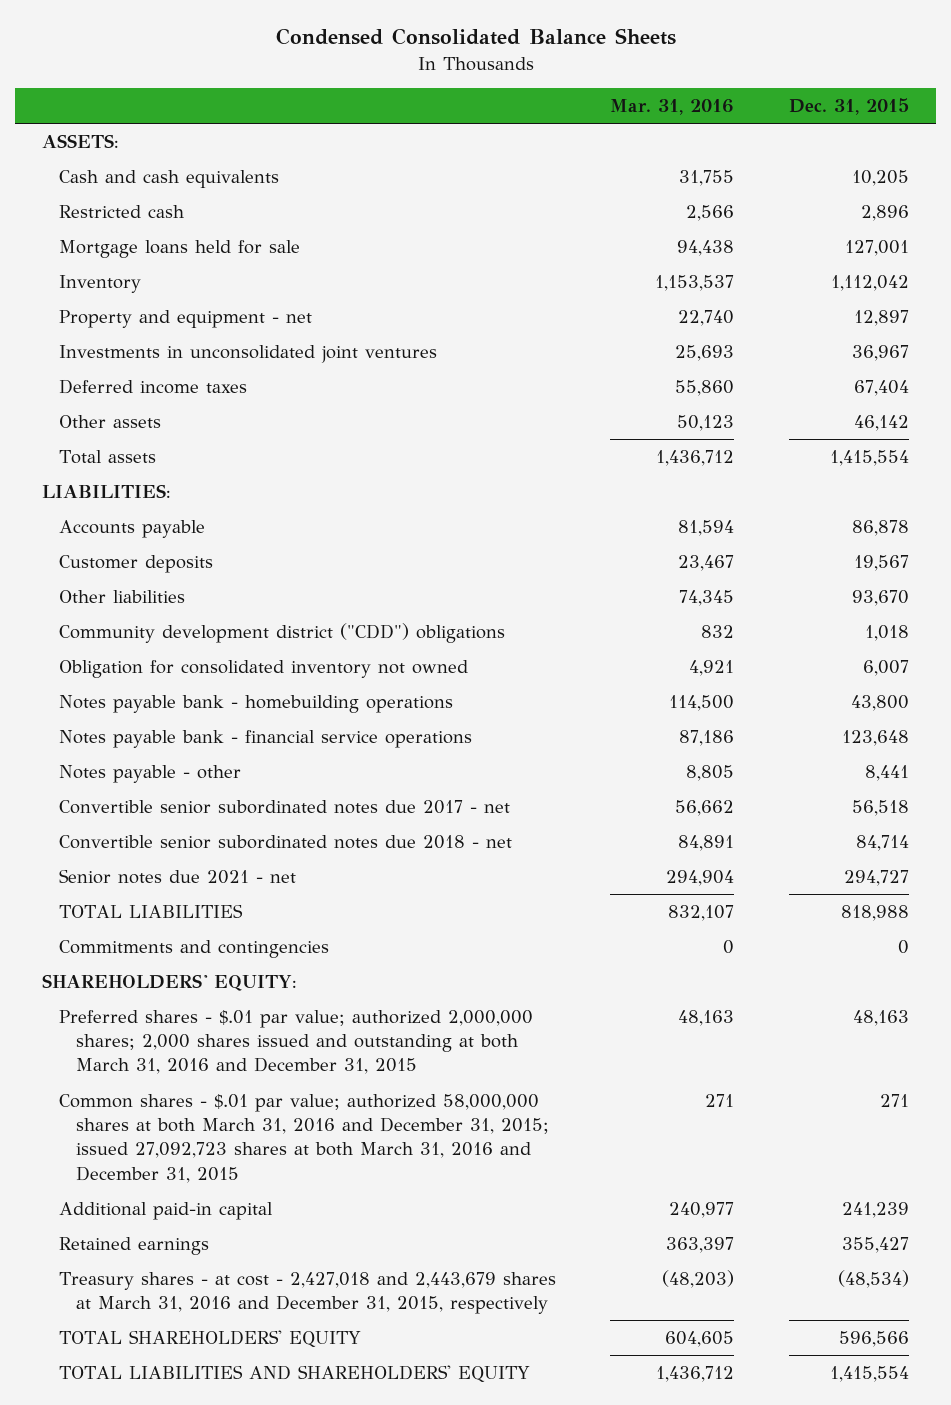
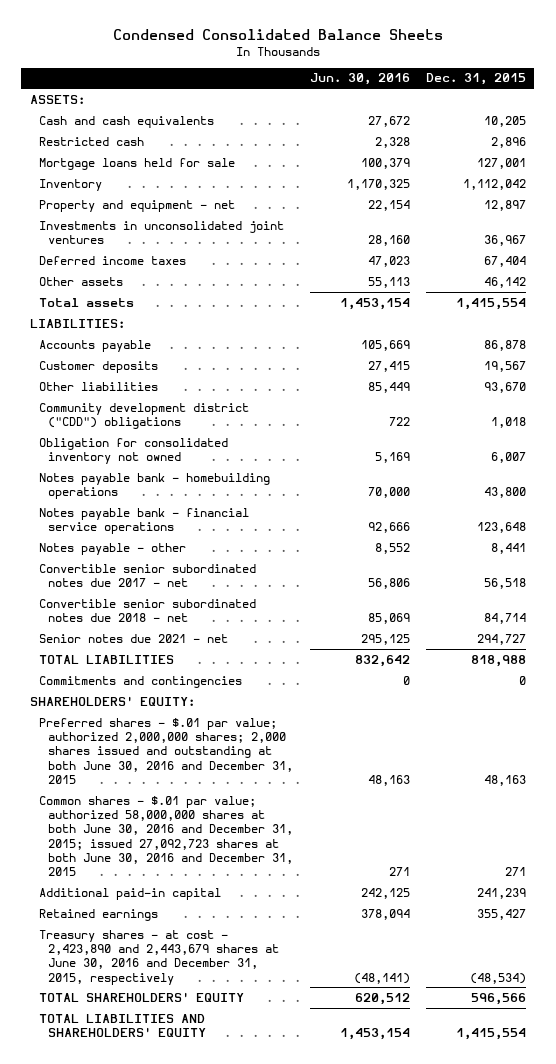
[610,99,735,116] Mar. 31, 2016 -> none
none -> [309,73,410,86] Jun. 30, 2016
[59,1009,534,1075] Preferred shares - $.01 par value; authorized 2,000,000 shares; 2,000 shares issued and outstanding at both March 31, 2016 and December 31, 2015 -> [38,717,294,784] Preferred shares - $.01 par value; authorized 2,000,000 shares; 2,000 shares issued and outstanding at both June 30, 2016 and December 31, 2015
[59,1093,549,1183] Common shares - $.01 par value; authorized 58,000,000 shares at both March 31, 2016 and December 31, 2015; issued 27,092,723 shares at both March 31, 2016 and December 31, 2015 -> [38,795,294,876] Common shares - $.01 par value; authorized 58,000,000 shares at both June 30, 2016 and December 31, 2015; issued 27,092,723 shares at both June 30, 2016 and December 31, 2015
[59,1271,557,1315] Treasury shares - at cost - 2,427,018 and 2,443,679 shares at March 31, 2016 and December 31, 2015, respectively -> [38,929,280,985] Treasury shares - at cost - 2,423,890 and 2,443,679 shares at June 30, 2016 and December 31, 2015, respectively

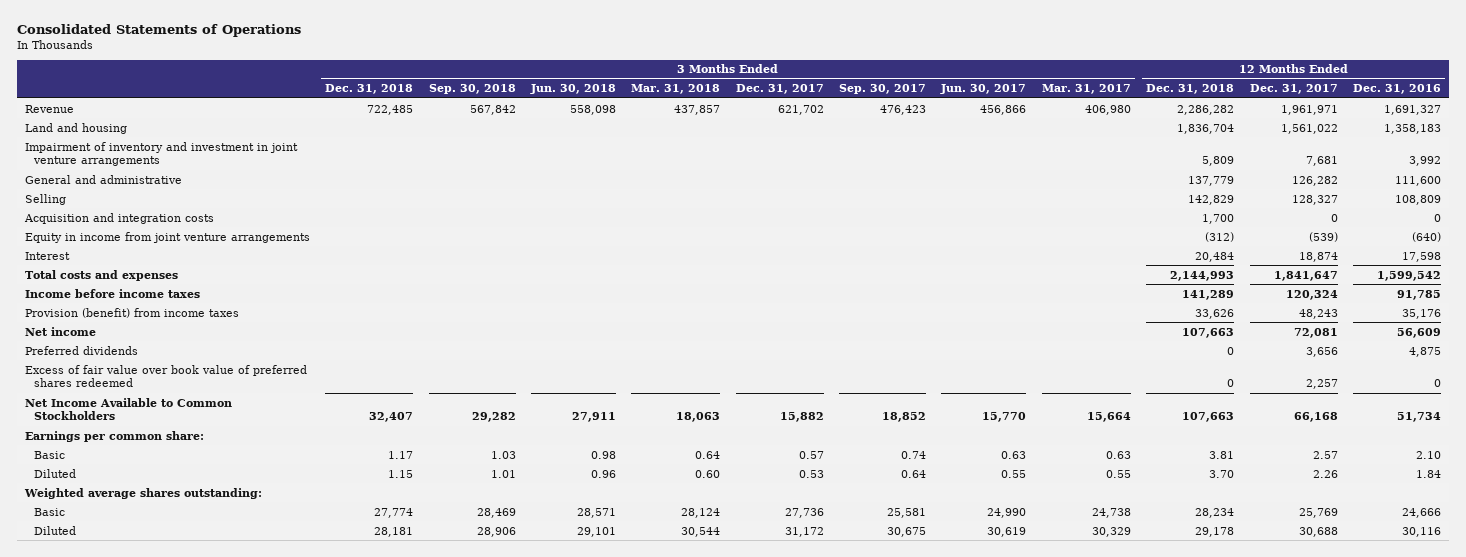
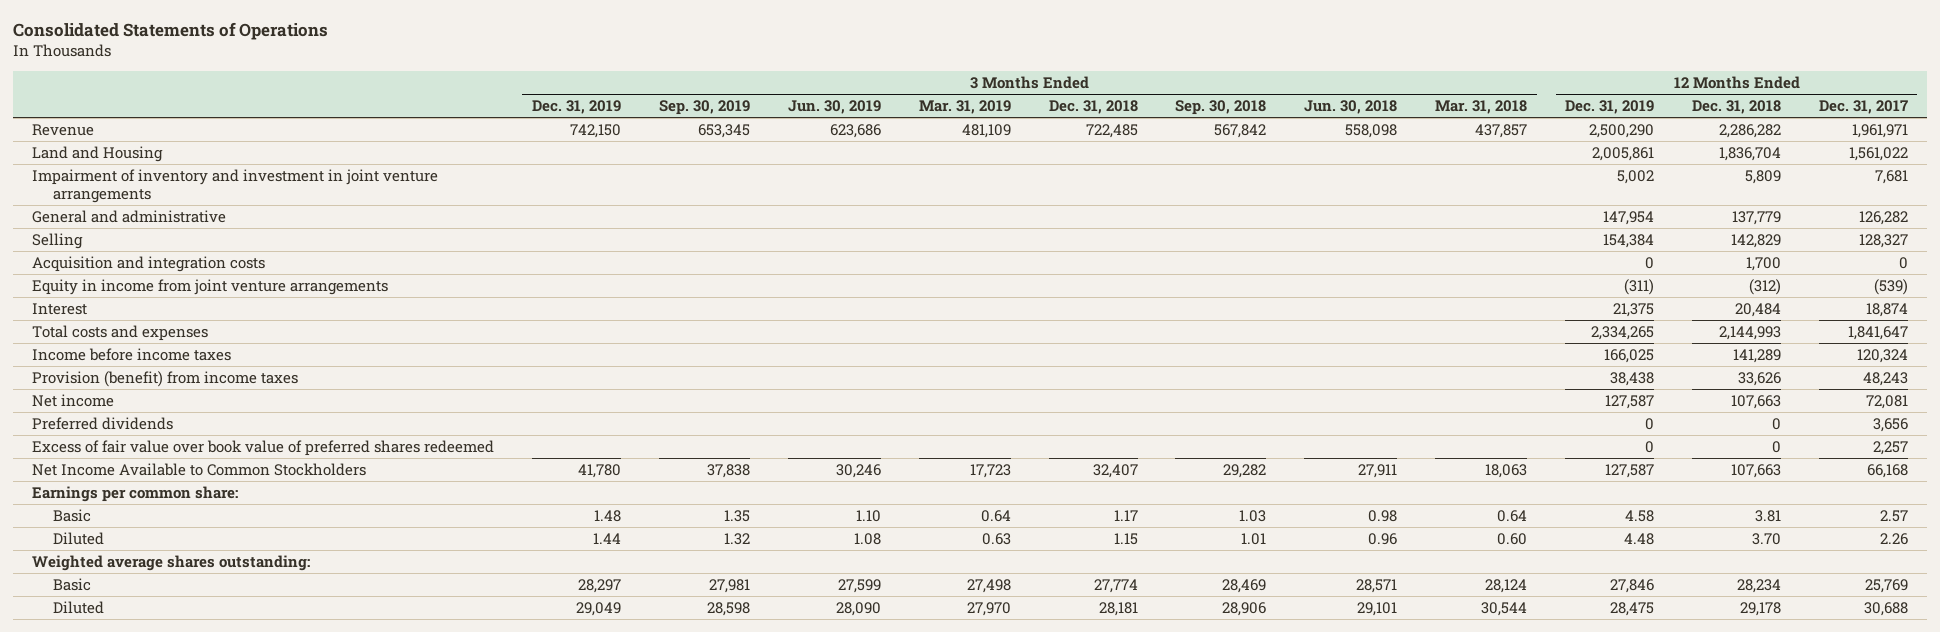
[735,84,824,95] Dec. 31, 2017 -> none
[839,84,927,95] Sep. 30, 2017 -> none
[940,84,1027,95] Jun. 30, 2017 -> none
[1041,84,1131,95] Mar. 31, 2017 -> none
[1353,84,1442,95] Dec. 31, 2016 -> none
none -> [531,100,621,115] Dec. 31, 2019
none -> [658,100,750,116] Sep. 30, 2019
none -> [787,100,881,115] Jun. 30, 2019
none -> [918,100,1011,115] Mar. 31, 2019
none -> [1565,100,1655,115] Dec. 31, 2019
[24,122,127,134] Land and housing -> [32,145,164,162] Land and Housing

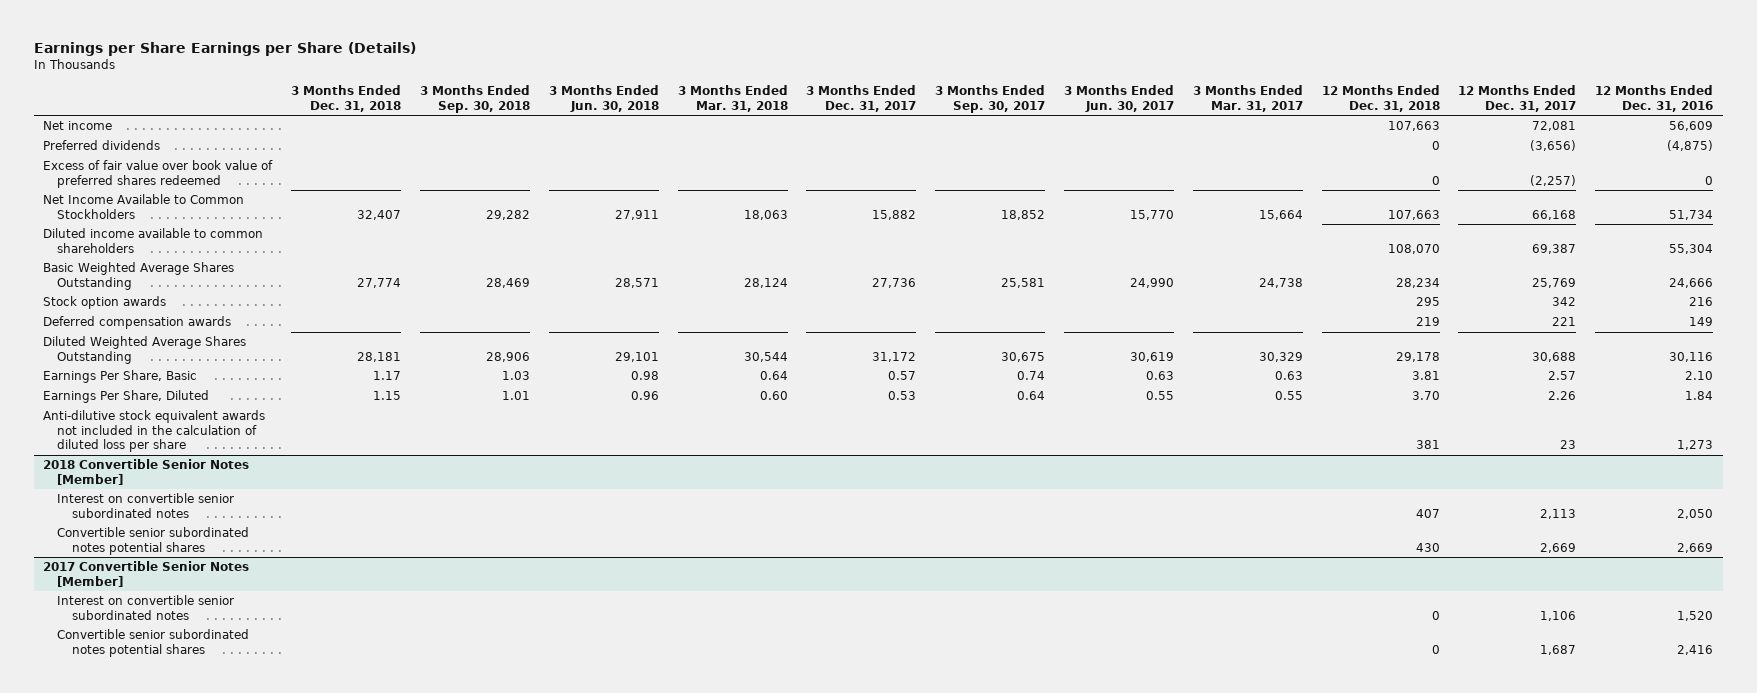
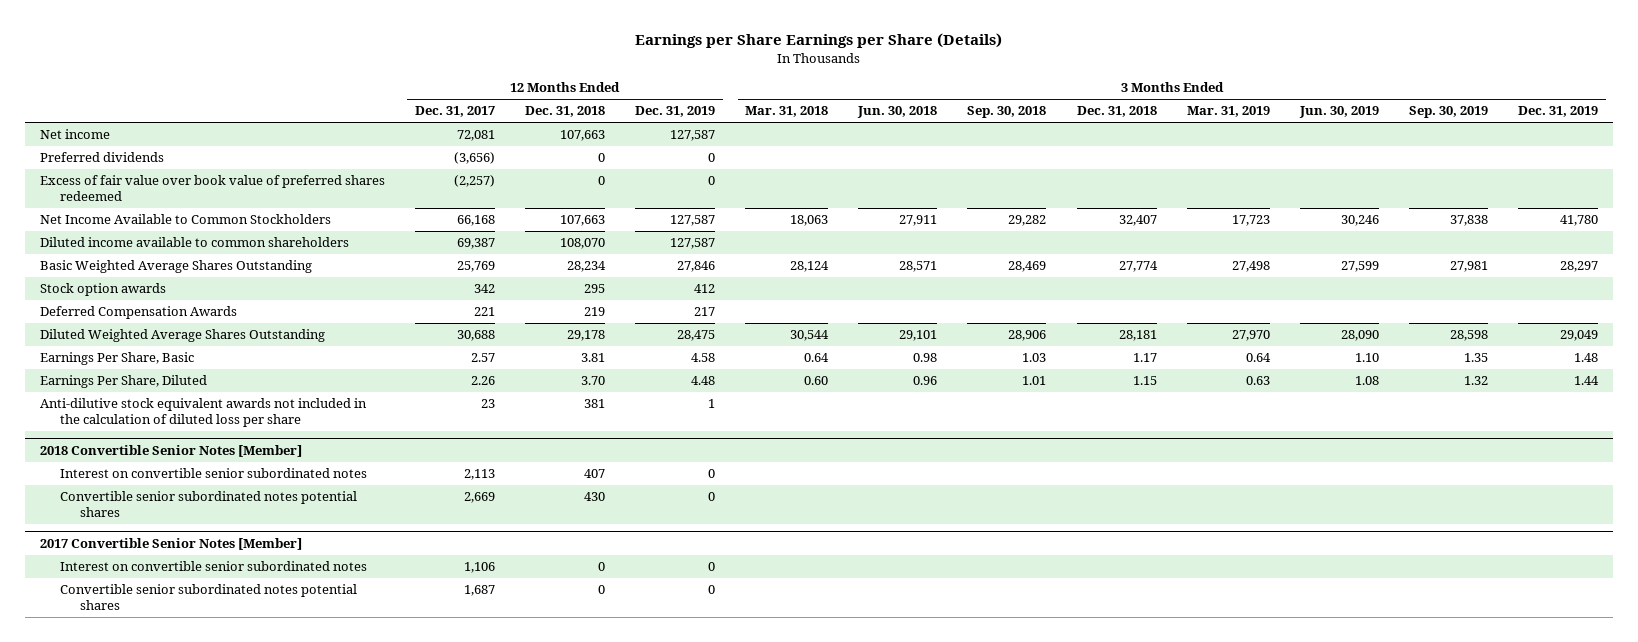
[806,85,917,112] 3 Months Ended Dec. 31, 2017 -> none
[935,85,1046,113] 3 Months Ended Sep. 30, 2017 -> none
[1063,85,1174,112] 3 Months Ended Jun. 30, 2017 -> none
[1192,85,1303,112] 3 Months Ended Mar. 31, 2017 -> none
[1595,85,1714,112] 12 Months Ended Dec. 31, 2016 -> none
none -> [635,106,716,118] Dec. 31, 2019
none -> [1186,106,1270,118] Mar. 31, 2019
none -> [1298,106,1379,119] Jun. 30, 2019
none -> [1408,106,1488,119] Sep. 30, 2019
none -> [1518,106,1599,118] Dec. 31, 2019
[43,316,232,330] Deferred compensation awards -> [39,306,237,320] Deferred Compensation Awards

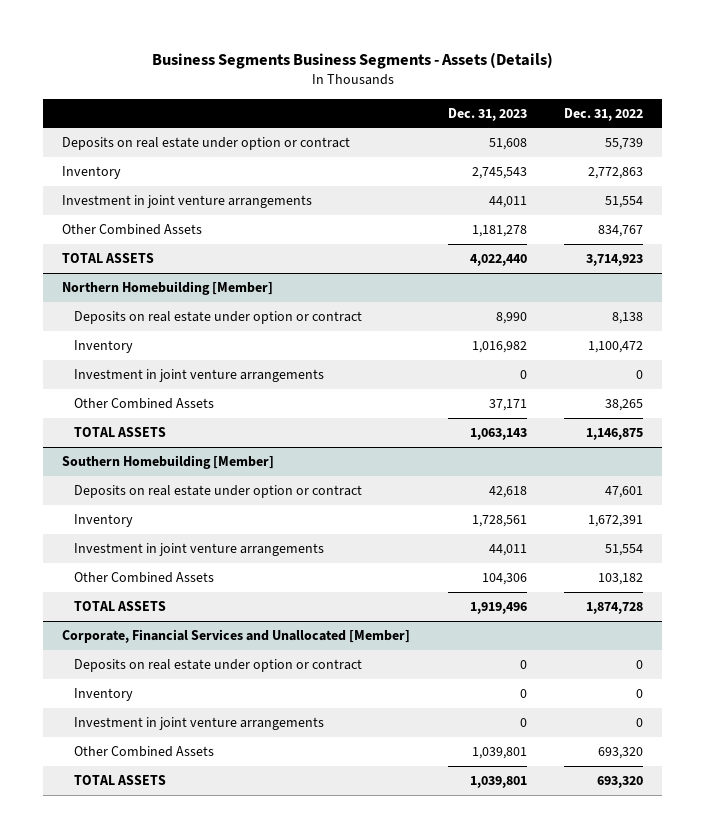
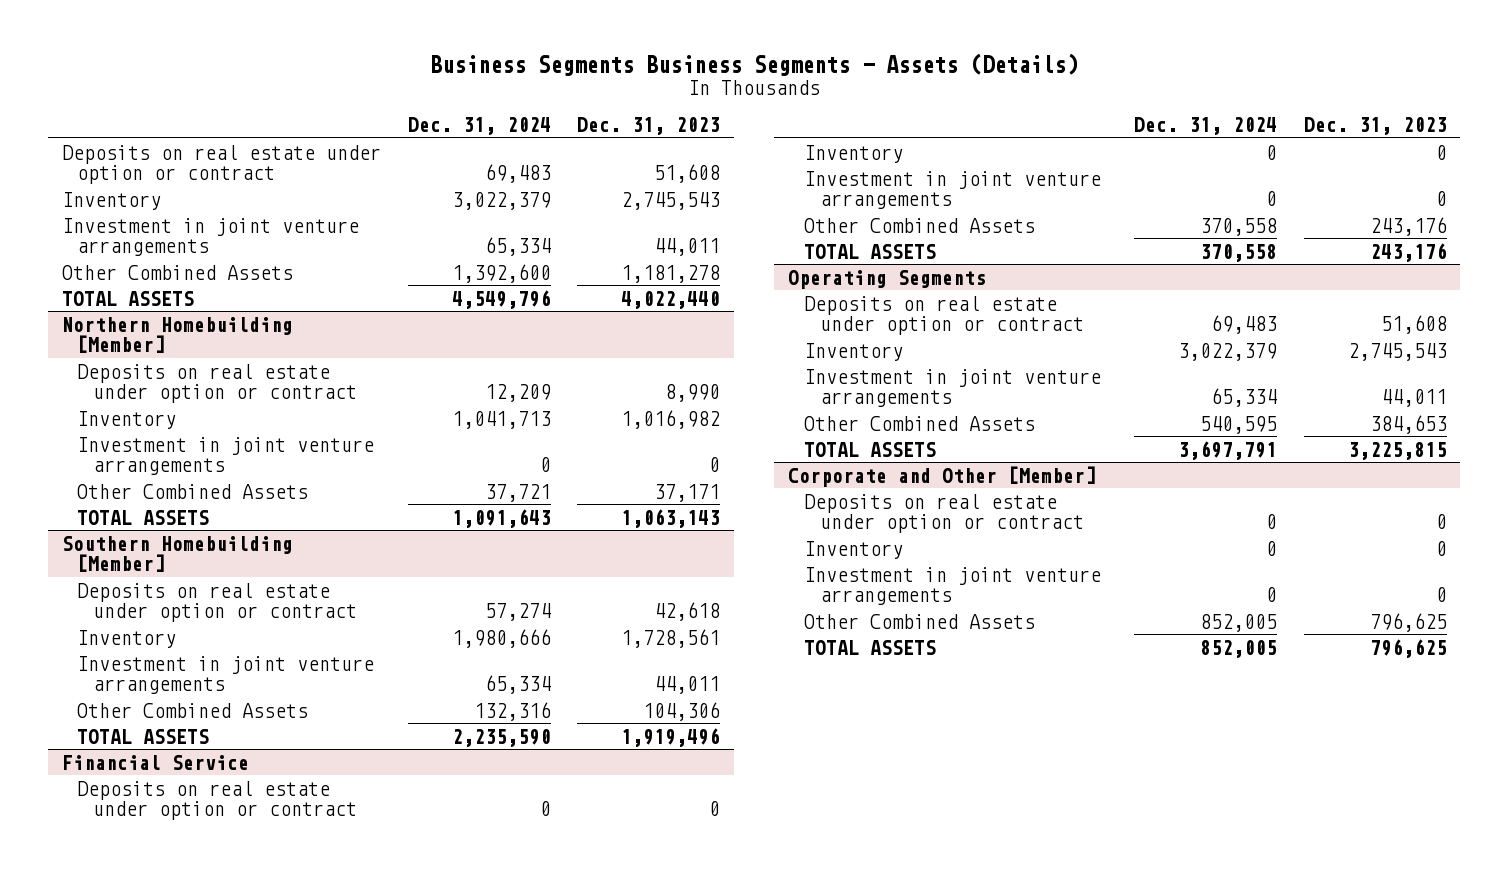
[564,107,644,121] Dec. 31, 2022 -> none
none -> [407,116,551,135] Dec. 31, 2024
[62,628,411,643] Corporate, Financial Services and Unallocated [Member] -> none
none -> [61,754,249,770] Financial Service
[471,746,527,759] 1,039,801 -> [1369,216,1447,236] 243,176
[469,775,527,788] 1,039,801 -> [1369,242,1447,262] 243,176
none -> [787,269,986,289] Operating Segments
none -> [803,295,1084,336] Deposits on real estate under option or contract
none -> [803,342,903,361] Inventory
none -> [803,368,1101,408] Investment in joint venture arrangements
none -> [803,415,1035,431] Other Combined Assets
none -> [803,441,936,457] TOTAL ASSETS
none -> [787,465,1096,487] Corporate and Other [Member]
none -> [803,493,1084,534] Deposits on real estate under option or contract
none -> [803,540,903,559] Inventory
none -> [803,566,1101,606] Investment in joint venture arrangements
none -> [803,613,1035,629] Other Combined Assets
none -> [803,639,936,655] TOTAL ASSETS

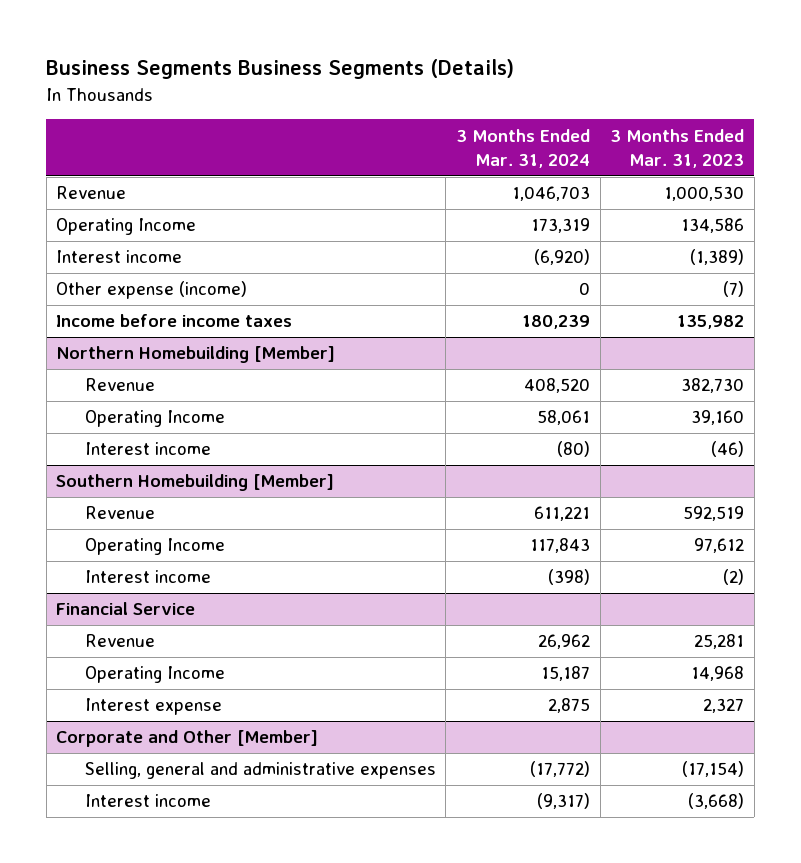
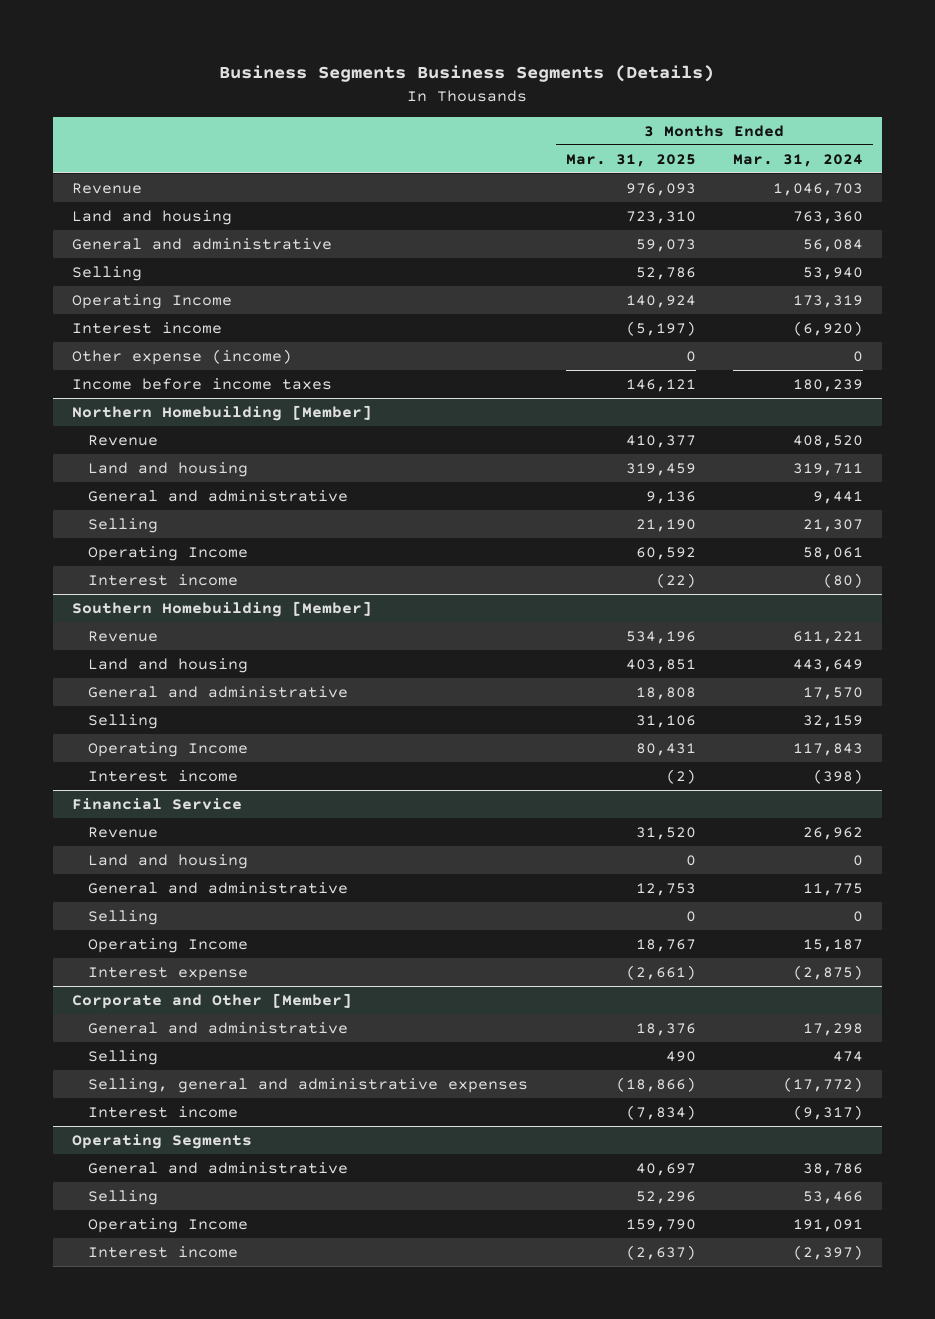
[610,128,745,169] 3 Months Ended Mar. 31, 2023 -> none
none -> [565,153,696,167] Mar. 31, 2025
none -> [71,209,232,225] Land and housing
none -> [71,237,332,250] General and administrative
none -> [71,265,142,281] Selling
none -> [88,461,249,477] Land and housing
none -> [88,489,349,502] General and administrative
none -> [88,517,159,533] Selling
none -> [88,657,249,673] Land and housing
none -> [88,685,349,698] General and administrative
none -> [88,713,159,729] Selling
none -> [88,853,249,869] Land and housing
none -> [88,881,349,894] General and administrative
none -> [88,909,159,925] Selling
[548,698,591,714] 2,875 -> [793,964,864,980] (2,875)
none -> [88,1021,349,1034] General and administrative
none -> [88,1049,159,1065] Selling
none -> [71,1133,252,1149] Operating Segments
none -> [88,1161,349,1174] General and administrative
none -> [88,1189,159,1205] Selling
none -> [88,1217,249,1233] Operating Income
none -> [88,1245,239,1258] Interest income

